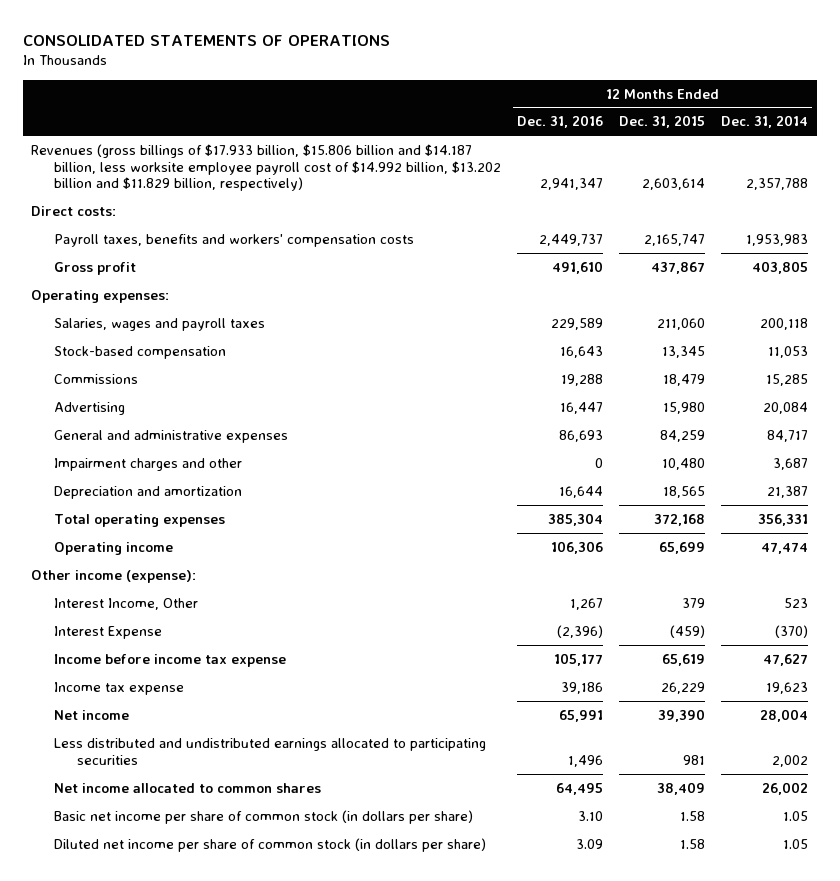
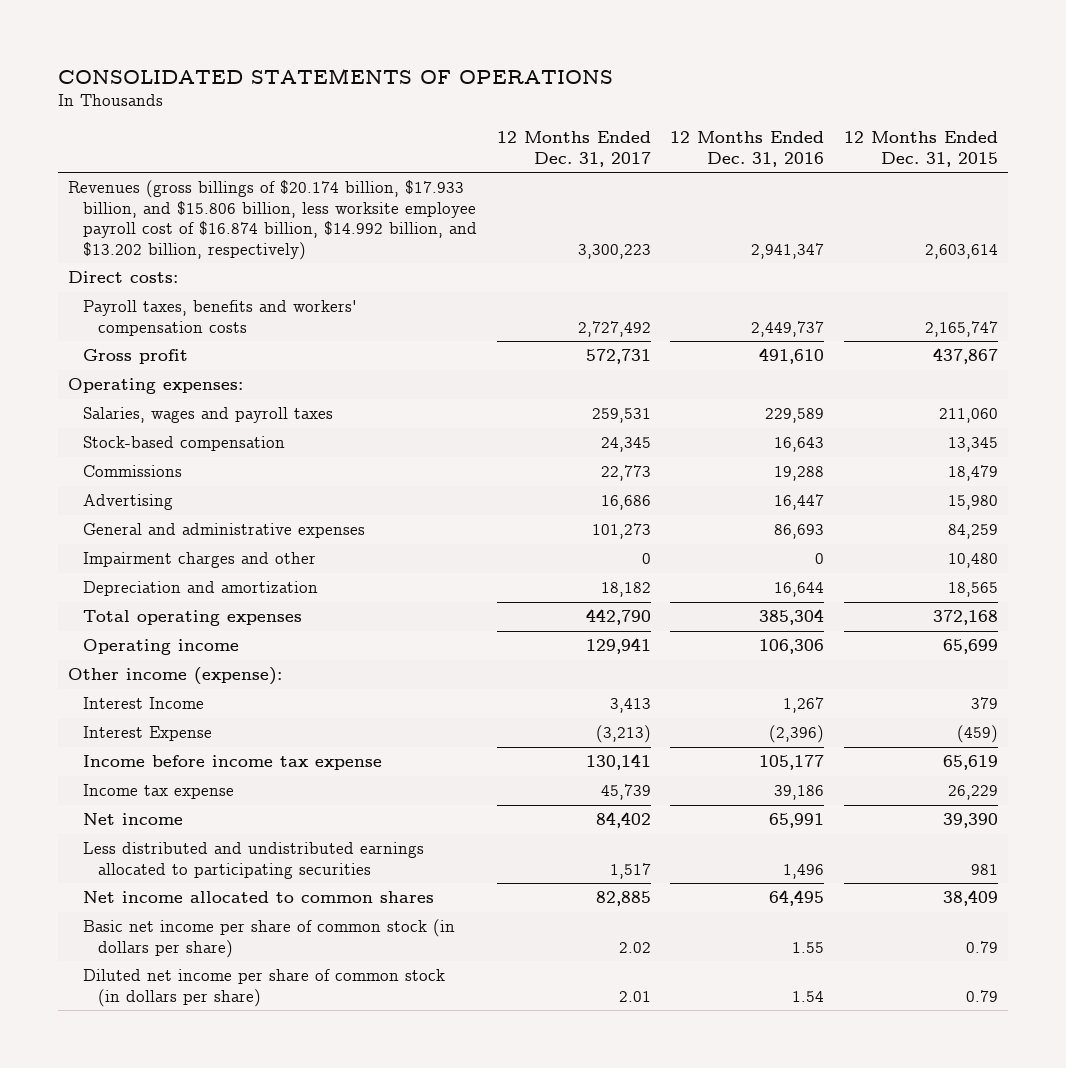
[721,115,809,129] Dec. 31, 2014 -> none
none -> [496,131,651,167] 12 Months Ended Dec. 31, 2017
[31,143,502,192] Revenues (gross billings of $17.933 billion, $15.806 billion and $14.187 billion, less worksite employee payroll cost of $14.992 billion, $13.202 billion and $11.829 billion, respectively) -> [67,180,477,260] Revenues (gross billings of $20.174 billion, $17.933 billion, and $15.806 billion, less worksite employee payroll cost of $16.874 billion, $14.992 billion, and $13.202 billion, respectively)
[54,597,199,610] Interest Income, Other -> [82,697,204,710] Interest Income
[578,810,604,821] 3.10 -> [792,941,825,953] 1.55
[680,810,706,821] 1.58 -> [966,940,999,953] 0.79
[576,838,604,849] 3.09 -> [792,990,825,1002] 1.54
[680,838,706,849] 1.58 -> [966,989,999,1002] 0.79

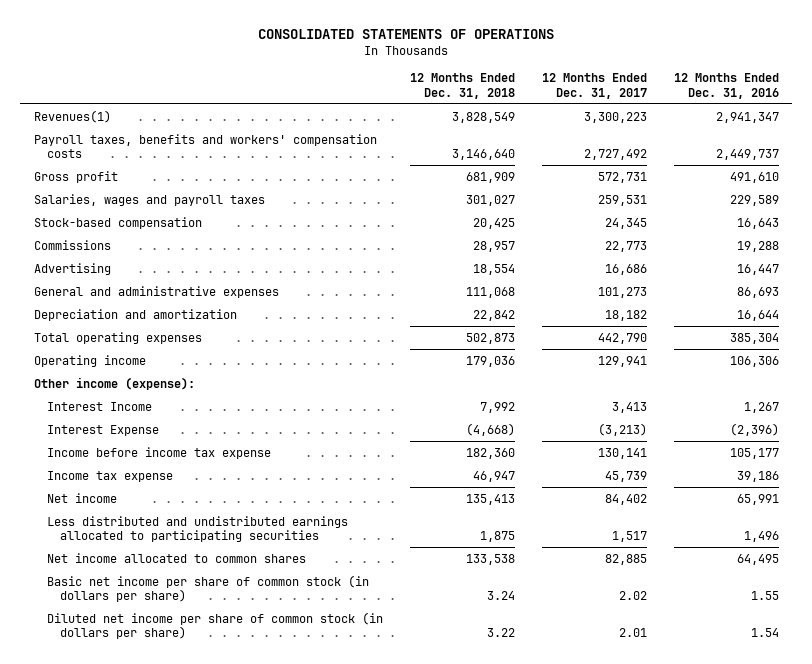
[844,131,999,167] 12 Months Ended Dec. 31, 2015 -> none
none -> [409,73,515,99] 12 Months Ended Dec. 31, 2018
[67,271,178,284] Direct costs: -> none
[67,180,477,260] Revenues (gross billings of $20.174 billion, $17.933 billion, and $15.806 billion, less worksite employee payroll cost of $16.874 billion, $14.992 billion, and $13.202 billion, respectively) -> [33,109,111,123] Revenues(1)
[67,378,243,395] Operating expenses: -> none
[82,552,316,569] Impairment charges and other -> none

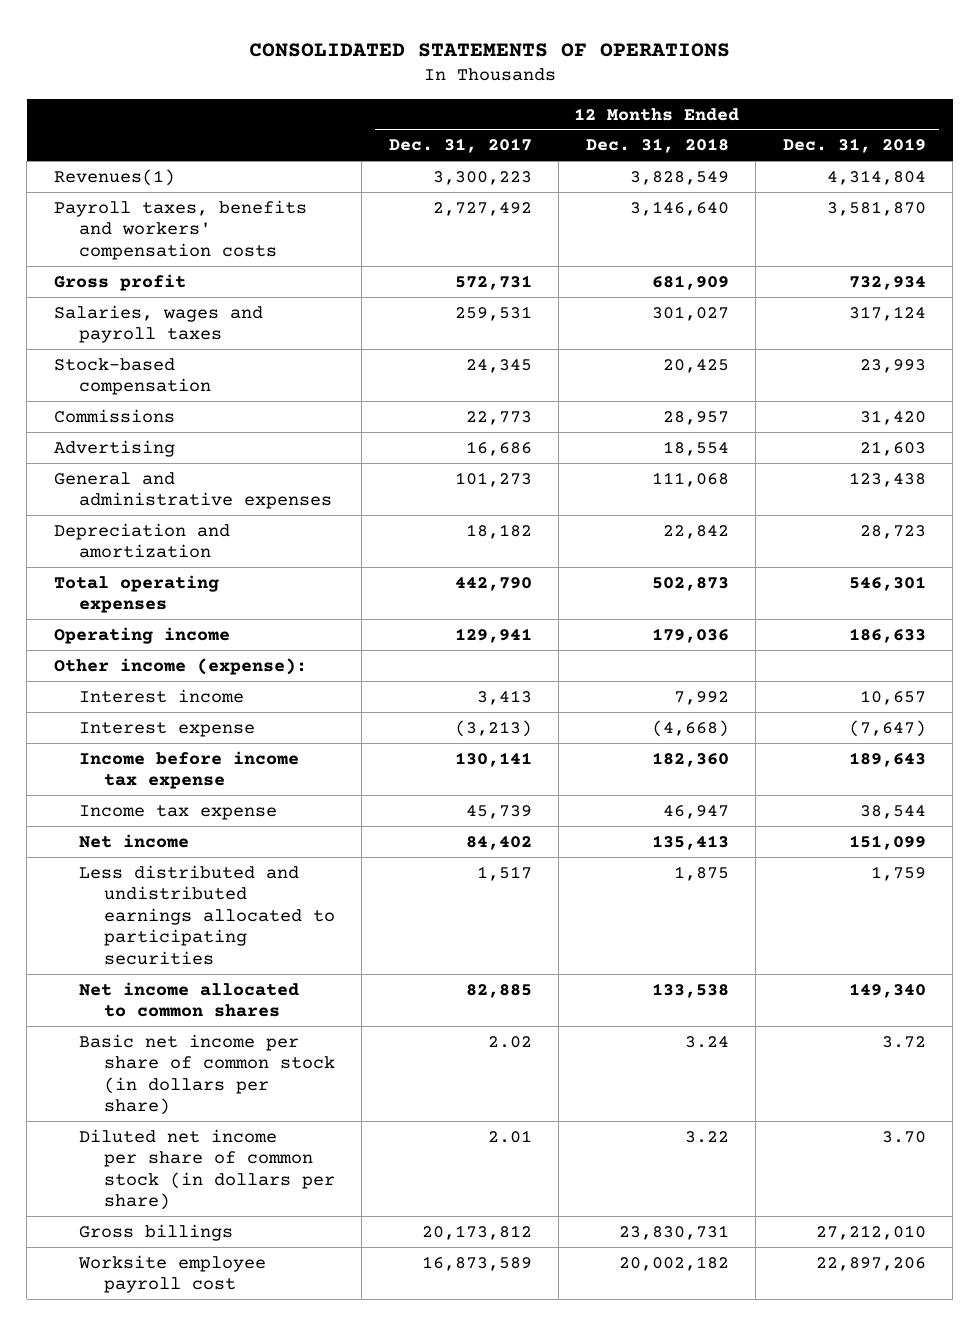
[673,73,779,99] 12 Months Ended Dec. 31, 2016 -> none
none -> [782,138,926,154] Dec. 31, 2019
[46,401,152,411] Interest Income -> [78,688,244,703] Interest income
[46,424,159,436] Interest Expense -> [78,721,255,737] Interest expense
none -> [78,1223,233,1241] Gross billings
none -> [77,1254,266,1294] Worksite employee payroll cost

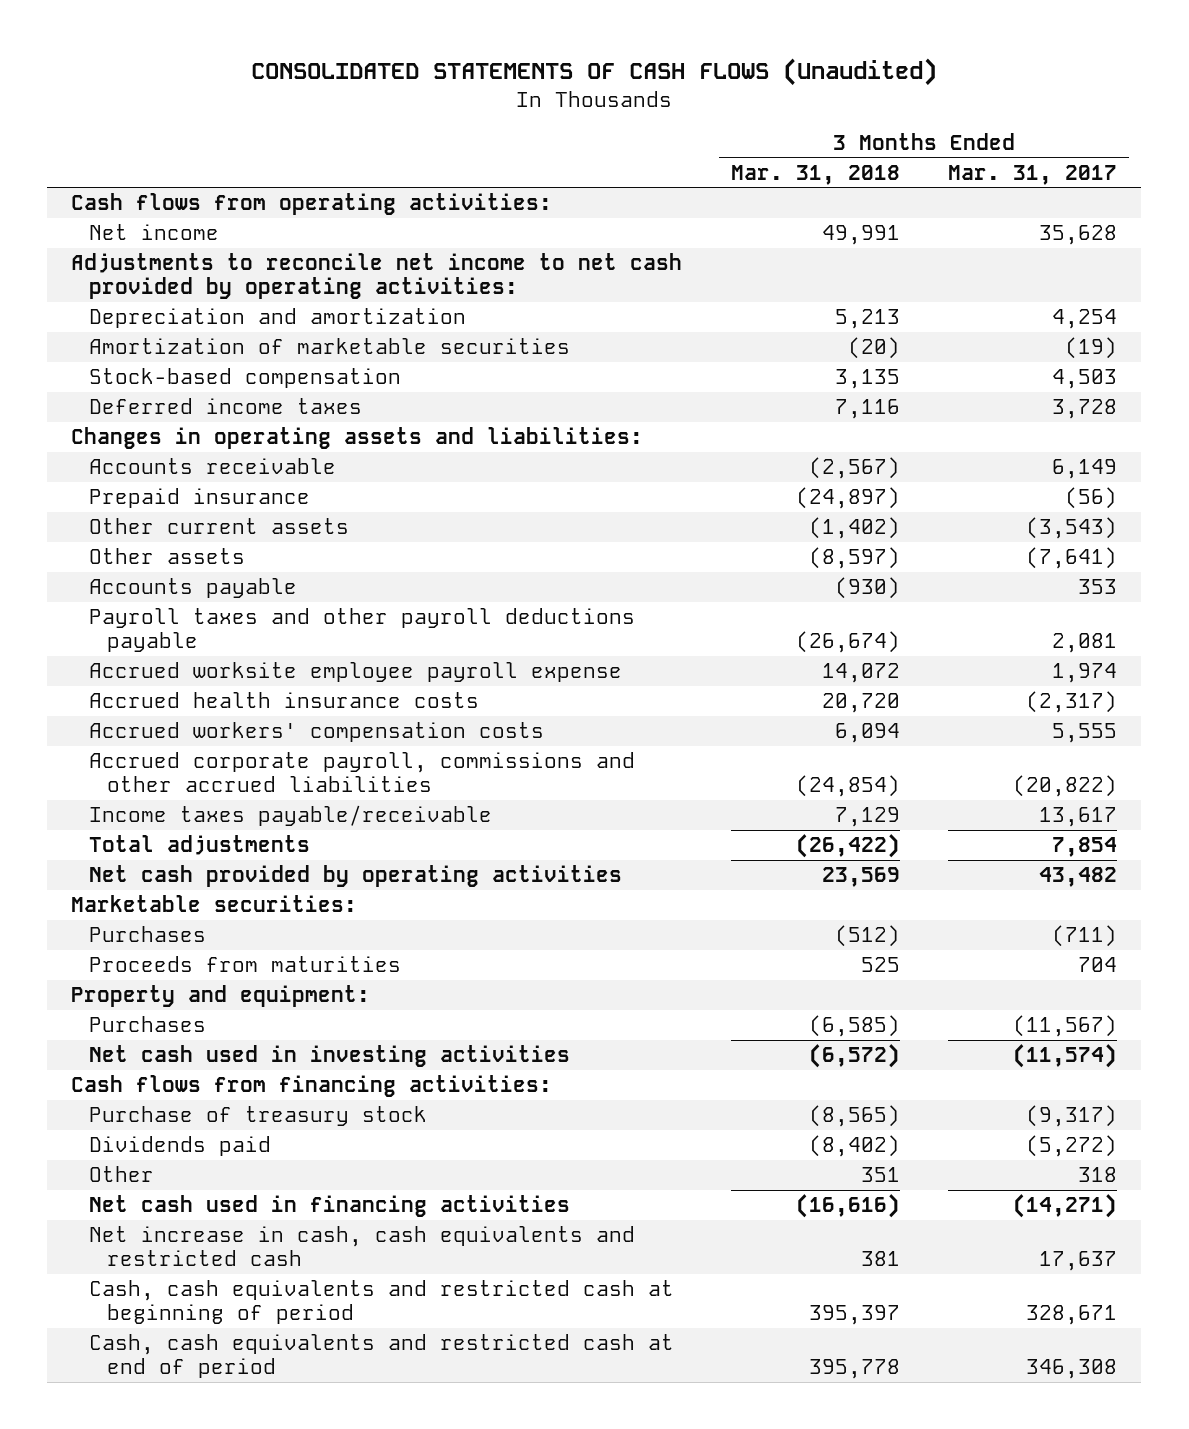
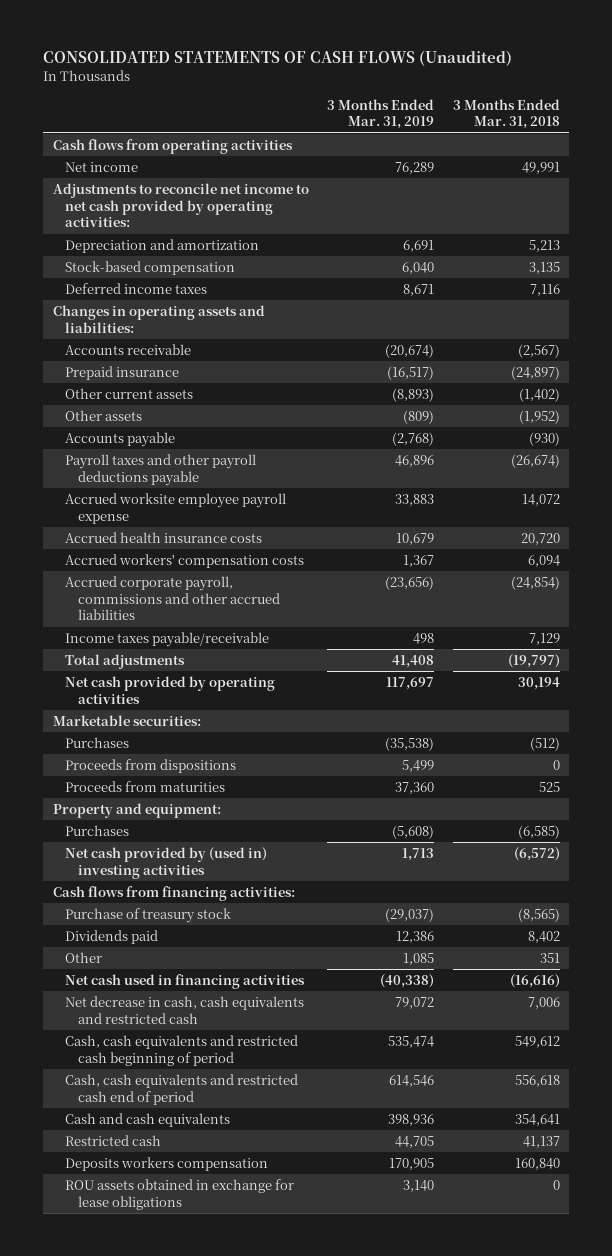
[948,164,1118,185] Mar. 31, 2017 -> none
none -> [327,98,435,130] 3 Months Ended Mar. 31, 2019
[71,193,553,216] Cash flows from operating activities: -> [52,138,293,154] Cash flows from operating activities
[89,338,571,355] Amortization of marketable securities -> none
[808,547,900,570] (8,597) -> [518,409,560,424] (1,952)
[795,834,900,859] (26,422) -> [507,653,560,668] (19,797)
[821,867,900,888] 23,569 -> [517,676,560,690] 30,194
none -> [65,758,237,773] Proceeds from dispositions
[89,1045,571,1068] Net cash used in investing activities -> [65,846,268,879] Net cash provided by (used in) investing activities
[808,1135,900,1158] (8,402) -> [527,930,560,943] 8,402
[89,1226,636,1266] Net increase in cash, cash equivalents and restricted cash -> [65,995,305,1024] Net decrease in cash, cash equivalents and restricted cash
[860,1250,900,1266] 381 -> [527,996,560,1009] 7,006
[89,1280,675,1324] Cash, cash equivalents and restricted cash at beginning of period -> [65,1034,299,1066] Cash, cash equivalents and restricted cash beginning of period
[808,1304,900,1325] 395,397 -> [514,1035,560,1048] 549,612
[89,1334,675,1378] Cash, cash equivalents and restricted cash at end of period -> [65,1073,299,1105] Cash, cash equivalents and restricted cash end of period
[808,1358,900,1379] 395,778 -> [514,1074,560,1087] 556,618
none -> [65,1112,231,1127] Cash and cash equivalents
none -> [65,1134,162,1146] Restricted cash
none -> [65,1156,269,1171] Deposits workers compensation
none -> [65,1178,295,1210] ROU assets obtained in exchange for lease obligations

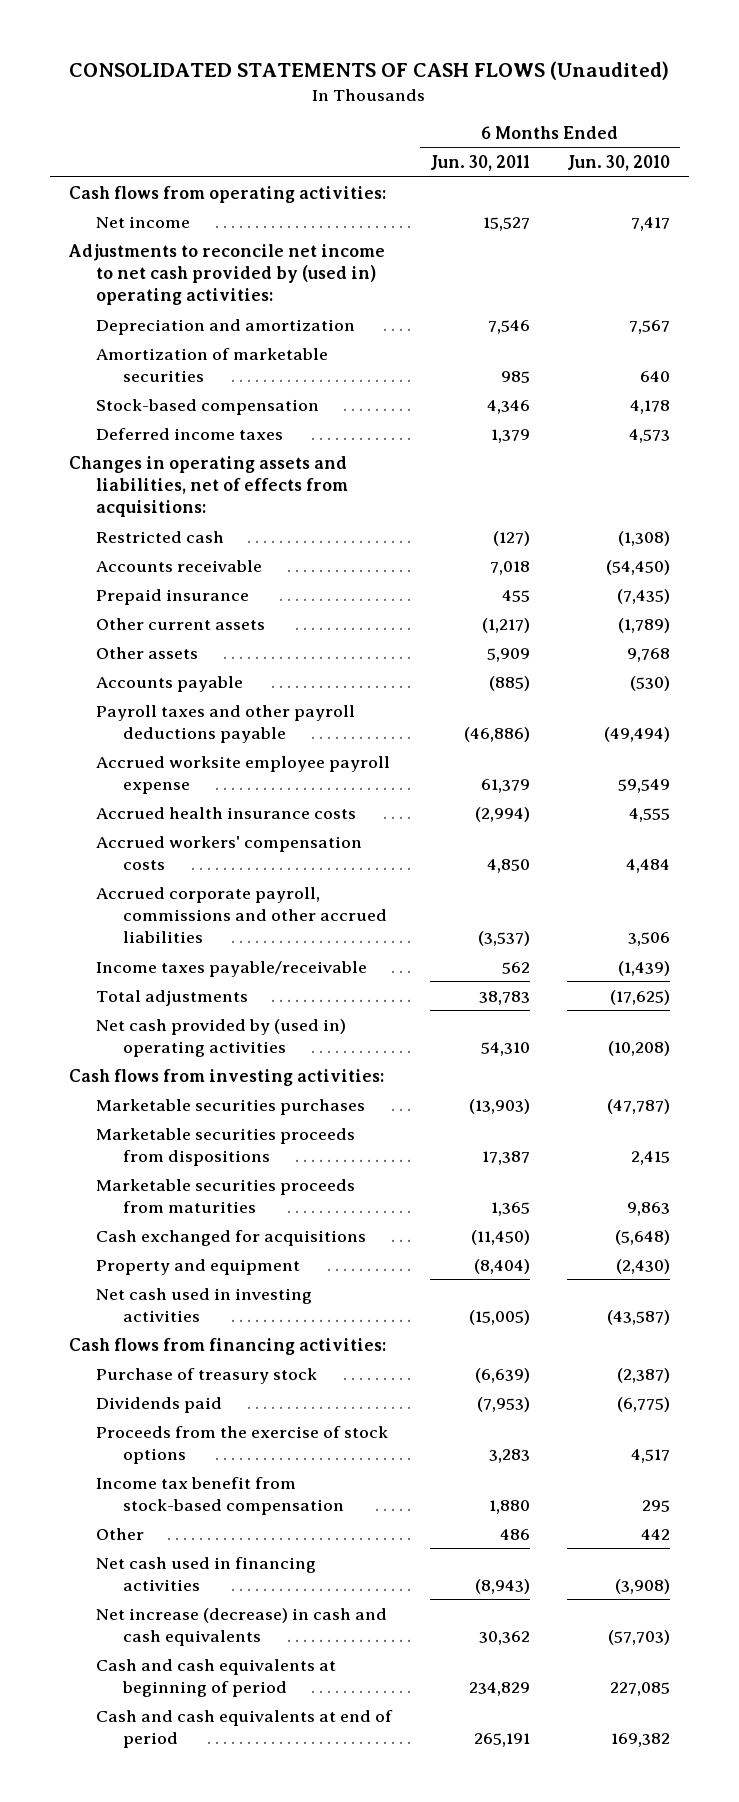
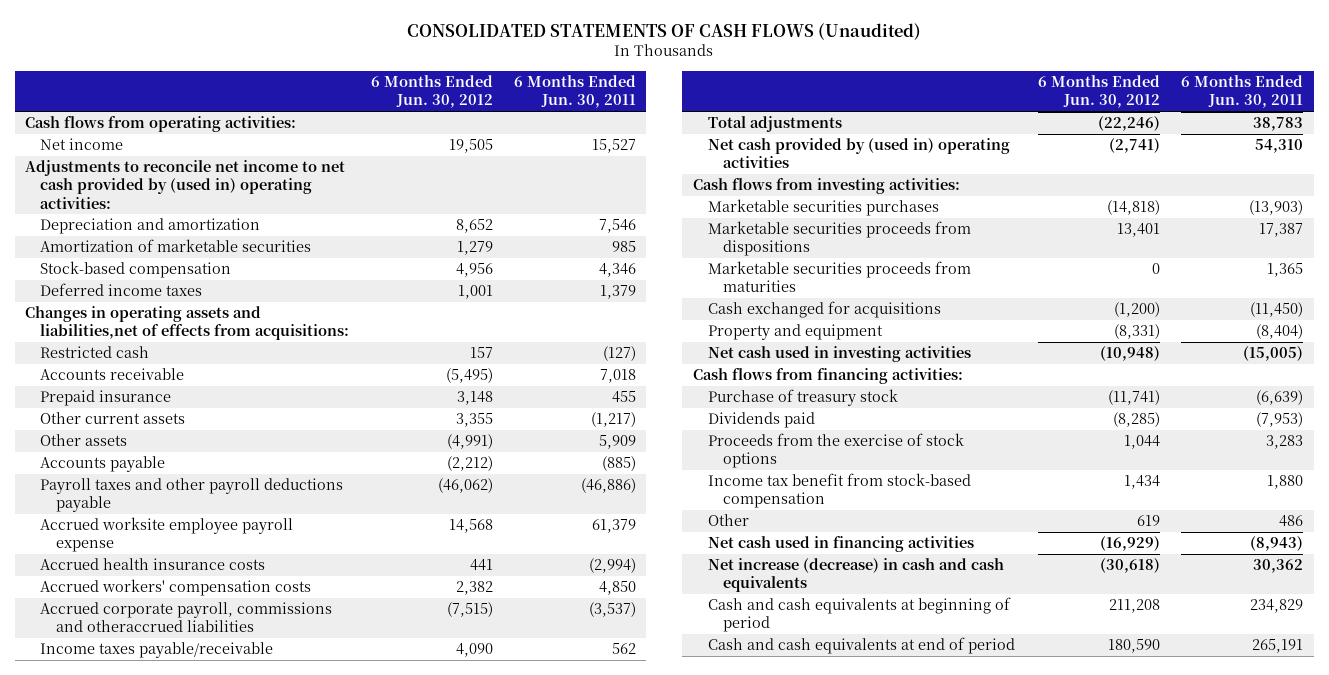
[567,155,671,172] Jun. 30, 2010 -> none
none -> [370,75,493,109] 6 Months Ended Jun. 30, 2012
[68,455,348,518] Changes in operating assets and liabilities, net of effects from acquisitions: -> [25,306,350,341] Changes in operating assets and liabilities,net of effects from acquisitions:
[95,886,388,944] Accrued corporate payroll, commissions and other accrued liabilities -> [40,602,333,633] Accrued corporate payroll, commissions and otheraccrued liabilities

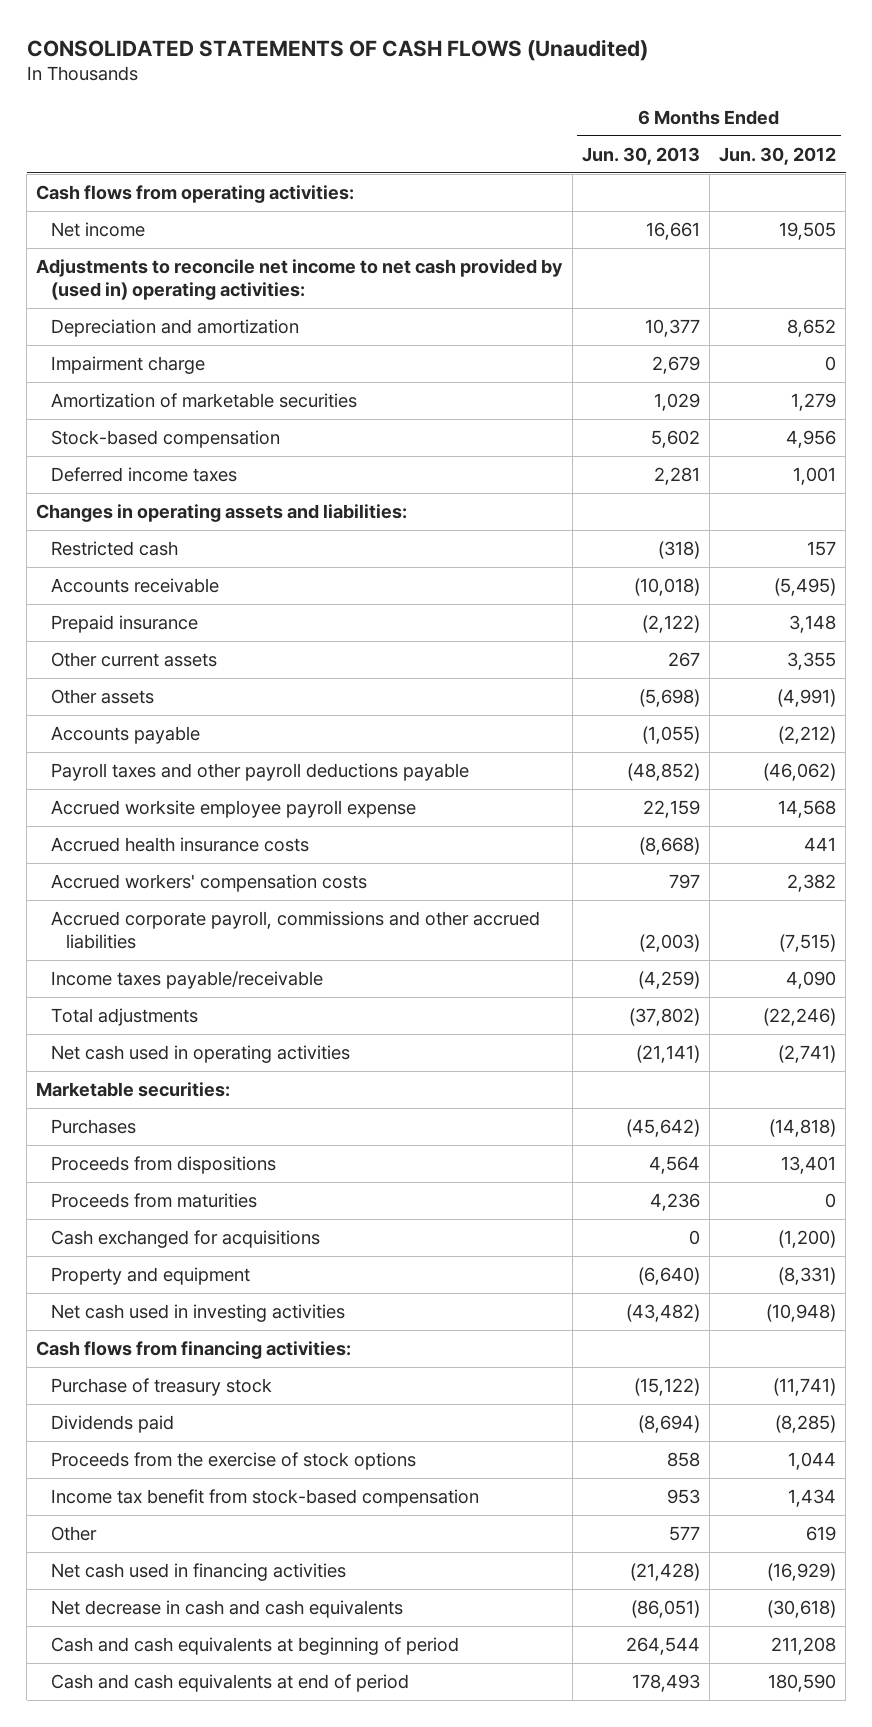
[513,75,636,109] 6 Months Ended Jun. 30, 2011 -> none
none -> [581,146,700,165] Jun. 30, 2013
none -> [51,355,206,374] Impairment charge
[25,306,350,341] Changes in operating assets and liabilities,net of effects from acquisitions: -> [36,503,408,522] Changes in operating assets and liabilities:
[40,602,333,633] Accrued corporate payroll, commissions and otheraccrued liabilities -> [51,910,541,950] Accrued corporate payroll, commissions and other accrued liabilities
[692,178,960,195] Cash flows from investing activities: -> none
[707,138,1010,169] Net cash provided by (used in) operating activities -> [51,1044,351,1063] Net cash used in operating activities
none -> [36,1081,231,1097] Marketable securities:
[707,199,939,217] Marketable securities purchases -> [51,1118,137,1134] Purchases
[707,221,971,257] Marketable securities proceeds from dispositions -> [51,1155,277,1174] Proceeds from dispositions
[707,261,971,293] Marketable securities proceeds from maturities -> [51,1192,258,1208] Proceeds from maturities
[707,558,1004,593] Net increase (decrease) in cash and cash equivalents -> [51,1599,404,1618] Net decrease in cash and cash equivalents

